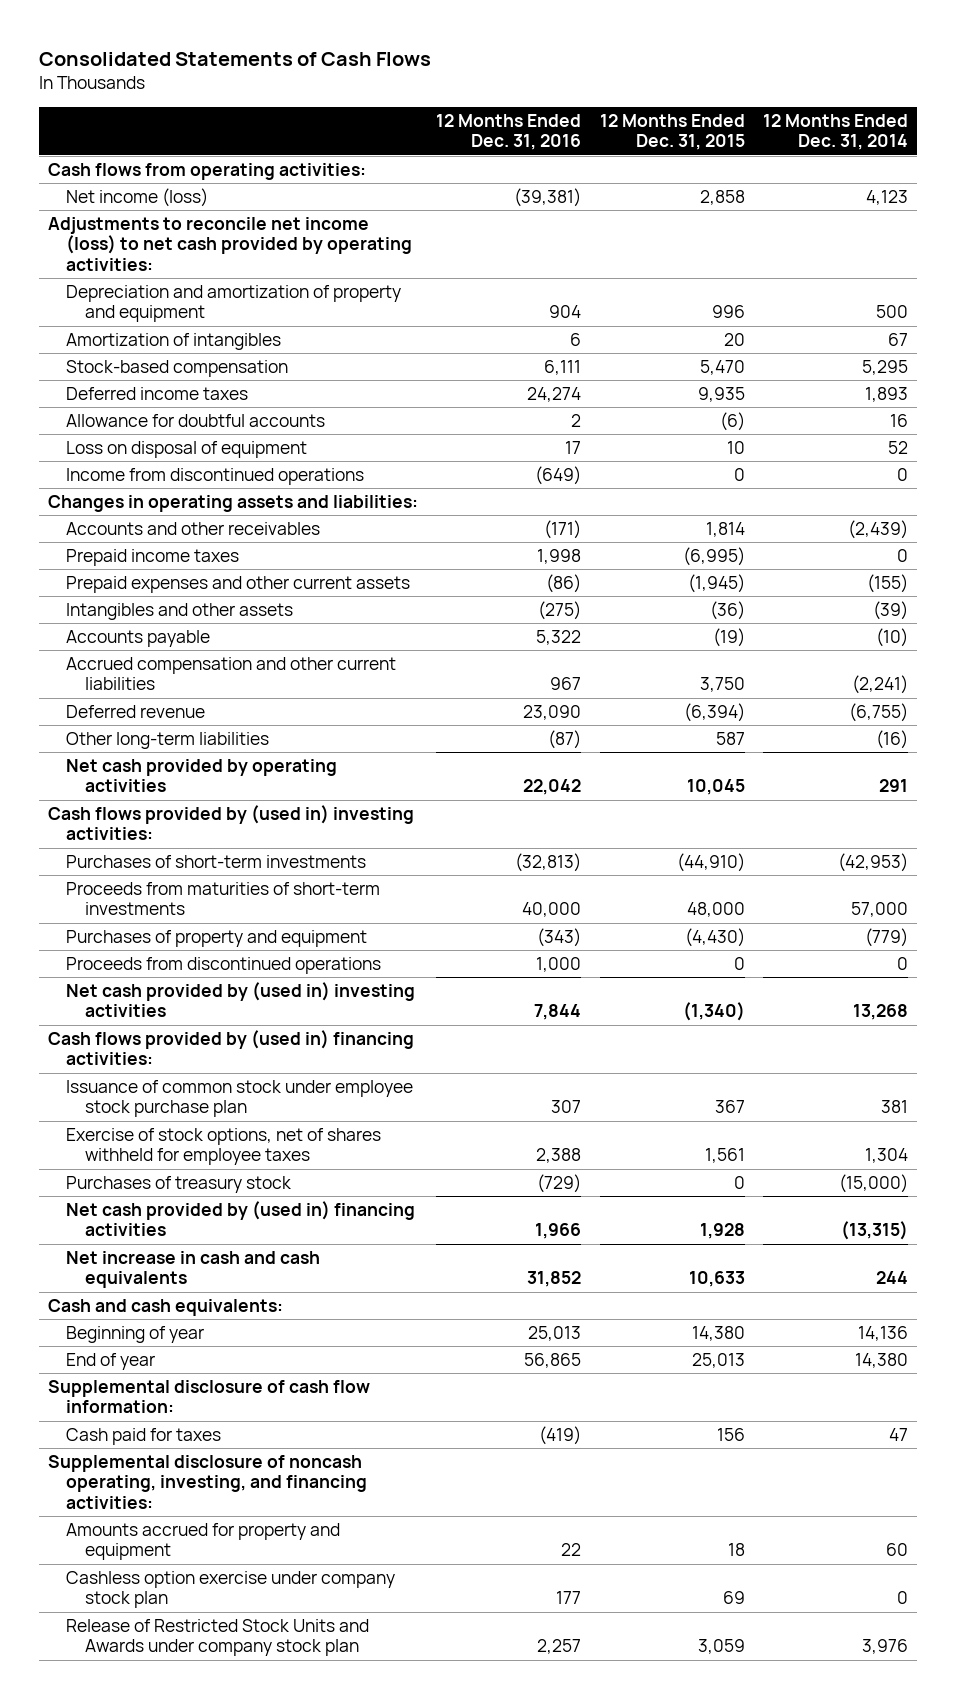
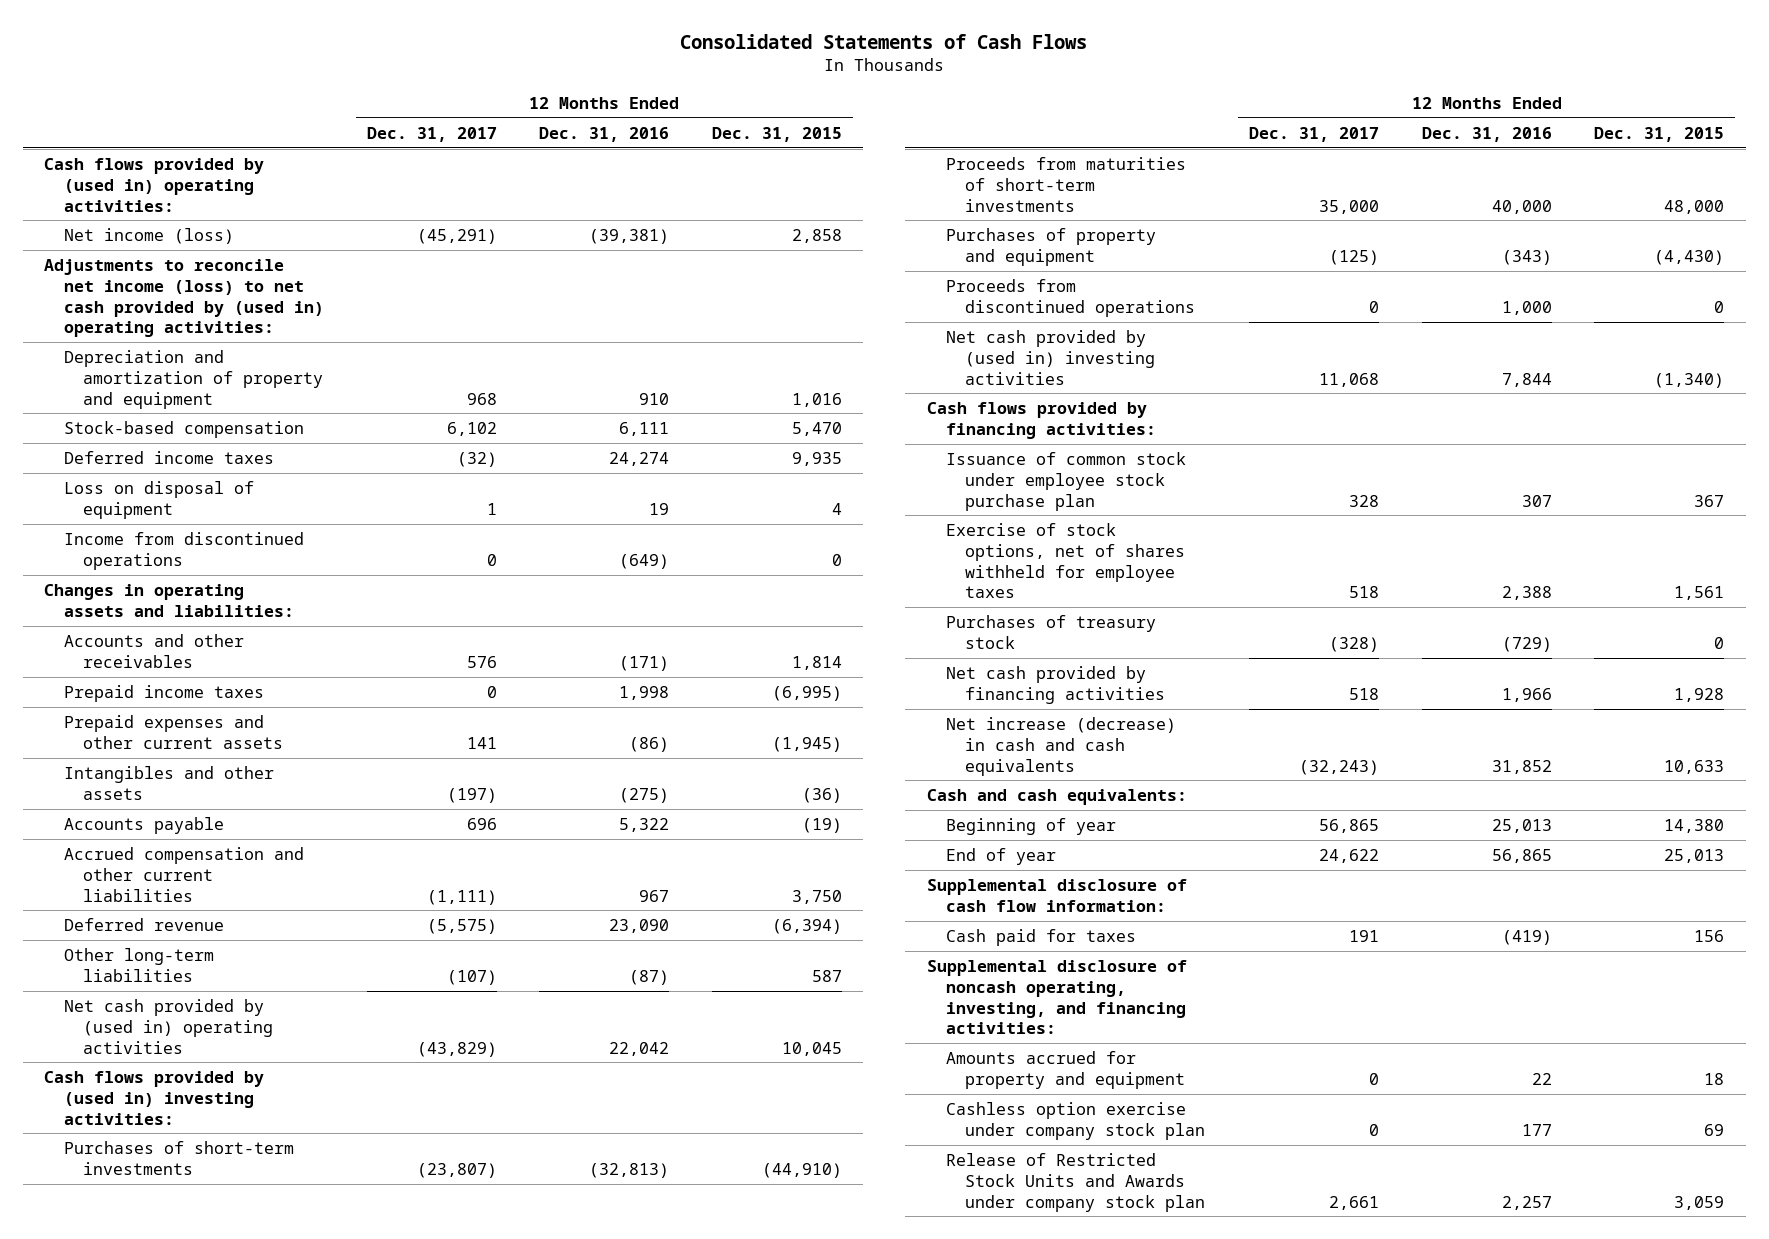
[763,113,909,151] 12 Months Ended Dec. 31, 2014 -> none
none -> [366,126,497,142] Dec. 31, 2017
[47,163,366,181] Cash flows from operating activities: -> [44,157,265,212] Cash flows provided by (used in) operating activities:
[66,333,282,351] Amortization of intangibles -> none
[47,217,413,271] Adjustments to reconcile net income (loss) to net cash provided by operating activities: -> [44,258,324,338] Adjustments to reconcile net income (loss) to net cash provided by (used in) operating activities:
[549,305,582,319] 904 -> [639,392,670,405] 910
[711,305,745,319] 996 -> [792,392,843,407] 1,016
[66,414,326,428] Allowance for doubtful accounts -> none
[565,441,582,455] 17 -> [649,502,670,515] 19
[726,441,745,455] 10 -> [832,502,843,515] 4
[66,759,338,793] Net cash provided by operating activities -> [63,998,274,1054] Net cash provided by (used in) operating activities
[47,1030,414,1066] Cash flows provided by (used in) financing activities: -> [926,401,1157,439] Cash flows provided by financing activities:
[66,1201,416,1237] Net cash provided by (used in) financing activities -> [946,665,1166,704] Net cash provided by financing activities
[66,1251,321,1289] Net increase in cash and cash equivalents -> [946,716,1177,776] Net increase (decrease) in cash and cash equivalents

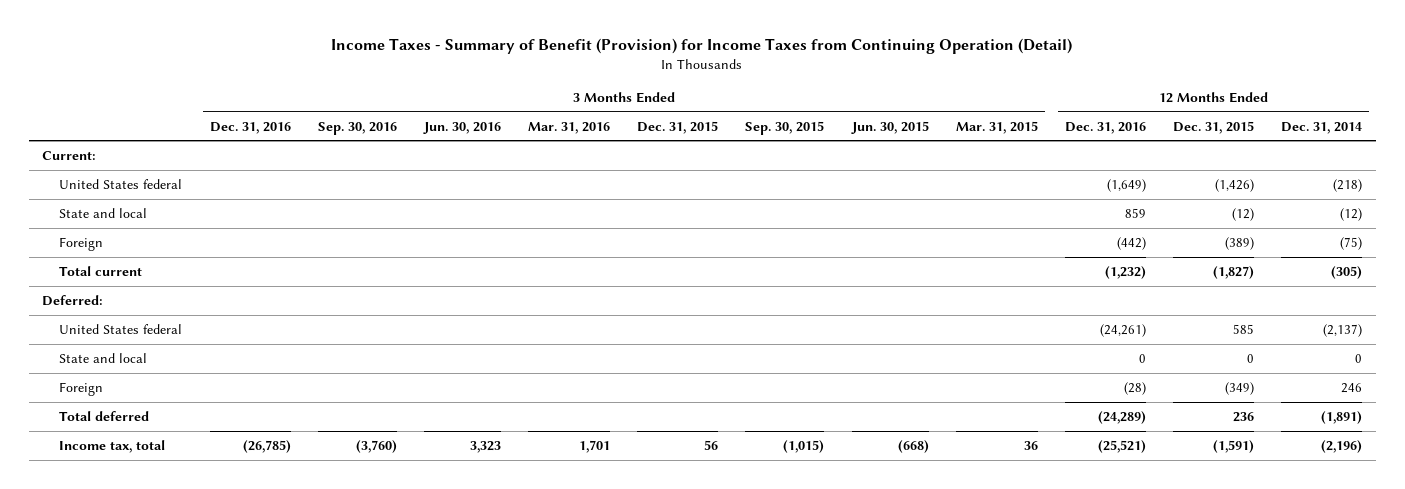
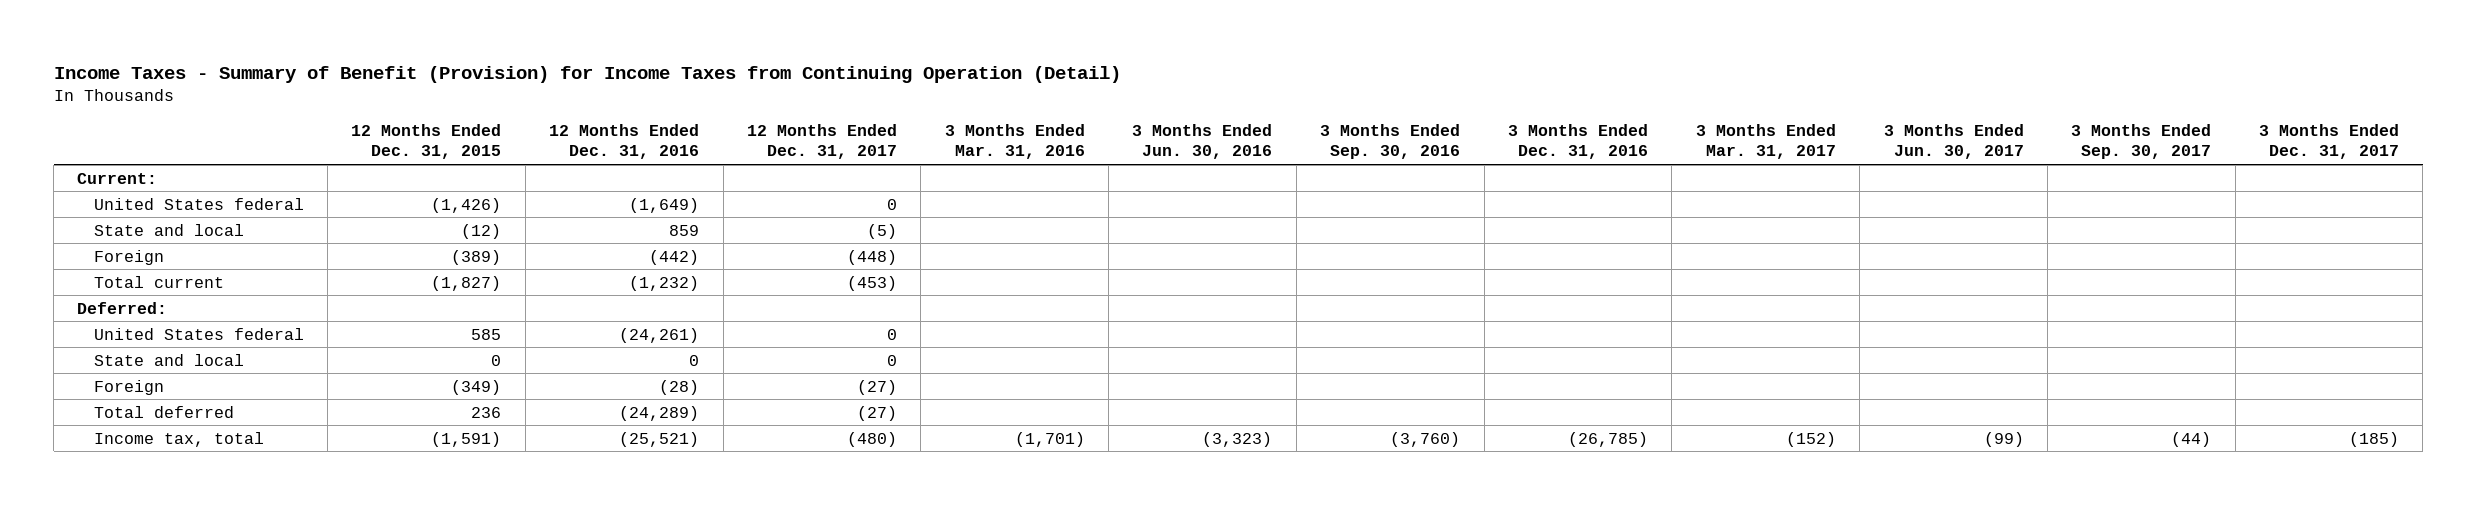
[637,120,719,134] Dec. 31, 2015 -> none
[745,120,825,135] Sep. 30, 2015 -> none
[850,120,929,134] Jun. 30, 2015 -> none
[955,120,1038,134] Mar. 31, 2015 -> none
[1281,121,1363,134] Dec. 31, 2014 -> none
none -> [746,124,897,160] 12 Months Ended Dec. 31, 2017
none -> [1695,124,1836,160] 3 Months Ended Mar. 31, 2017
none -> [1883,124,2024,160] 3 Months Ended Jun. 30, 2017
none -> [2071,124,2212,160] 3 Months Ended Sep. 30, 2017
none -> [2259,124,2400,160] 3 Months Ended Dec. 31, 2017
[469,440,501,453] 3,323 -> [1202,431,1273,447] (3,323)
[579,439,611,453] 1,701 -> [1014,431,1085,447] (1,701)

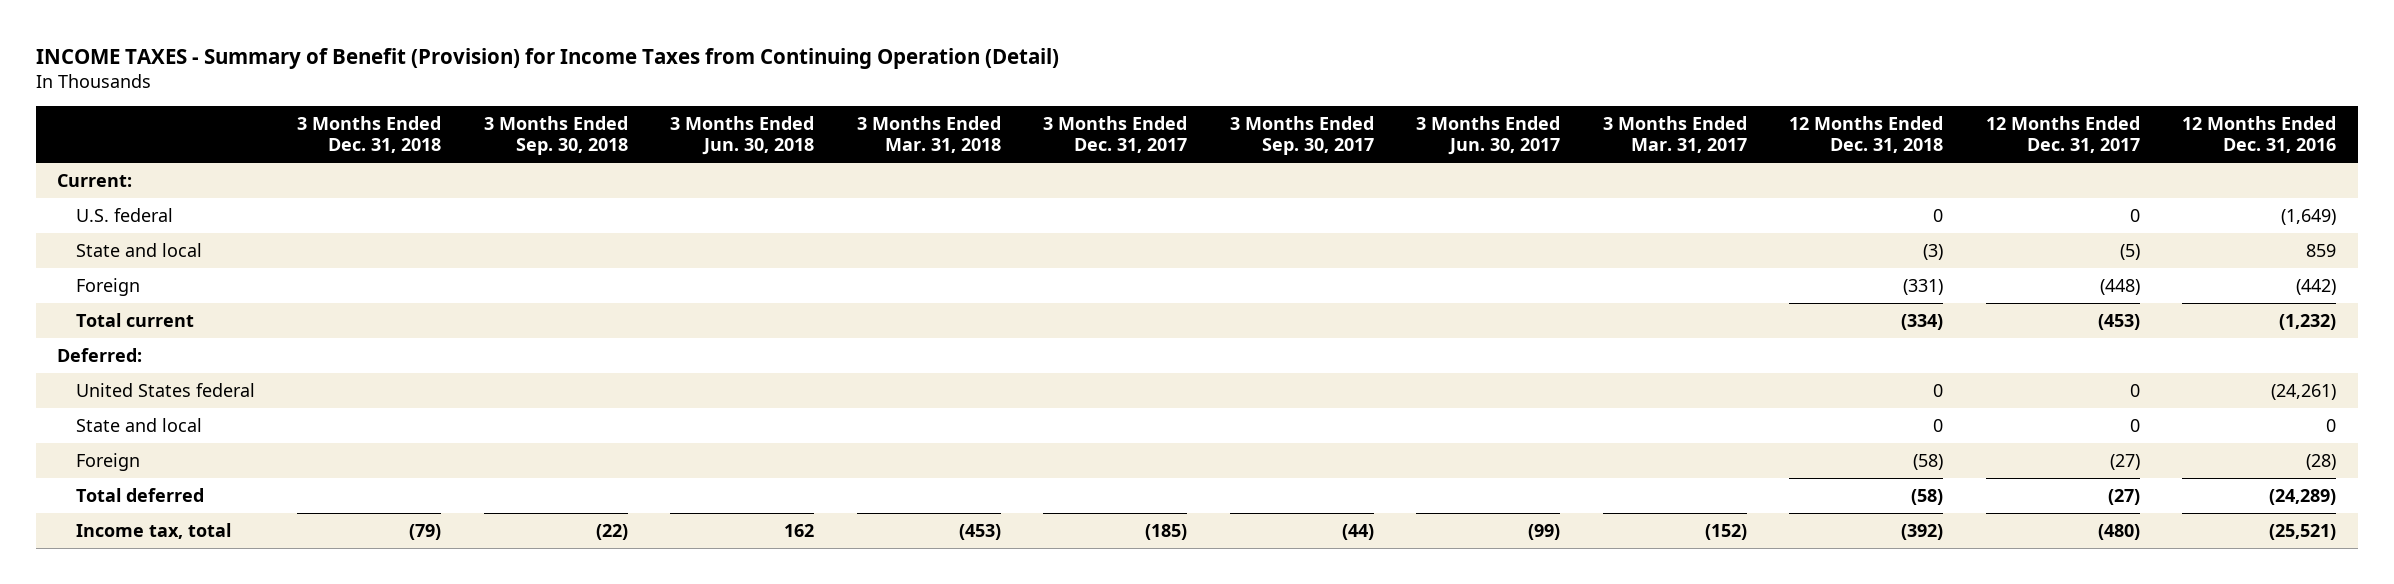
[53,65,1121,83] Income Taxes - Summary of Benefit (Provision) for Income Taxes from Continuing Operation (Detail) -> [35,47,1059,69] INCOME TAXES - Summary of Benefit (Provision) for Income Taxes from Continuing Operation (Detail)
[351,124,502,160] 12 Months Ended Dec. 31, 2015 -> none
[944,124,1085,160] 3 Months Ended Mar. 31, 2016 -> none
[1132,124,1273,160] 3 Months Ended Jun. 30, 2016 -> none
[1320,124,1461,160] 3 Months Ended Sep. 30, 2016 -> none
[1507,124,1648,160] 3 Months Ended Dec. 31, 2016 -> none
none -> [297,115,442,153] 3 Months Ended Dec. 31, 2018
none -> [483,115,628,155] 3 Months Ended Sep. 30, 2018
none -> [670,115,815,155] 3 Months Ended Jun. 30, 2018
none -> [856,115,1001,153] 3 Months Ended Mar. 31, 2018
none -> [1789,115,1944,153] 12 Months Ended Dec. 31, 2018
[93,197,304,210] United States federal -> [75,208,173,223] U.S. federal

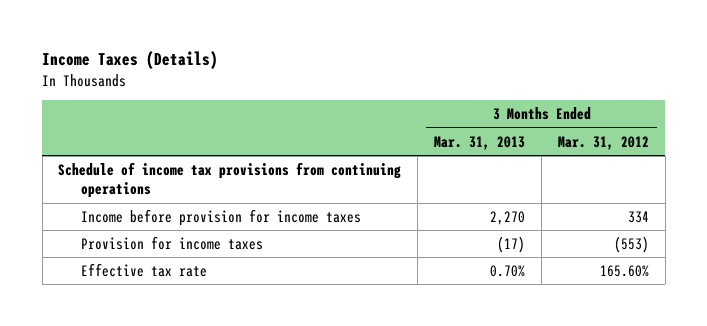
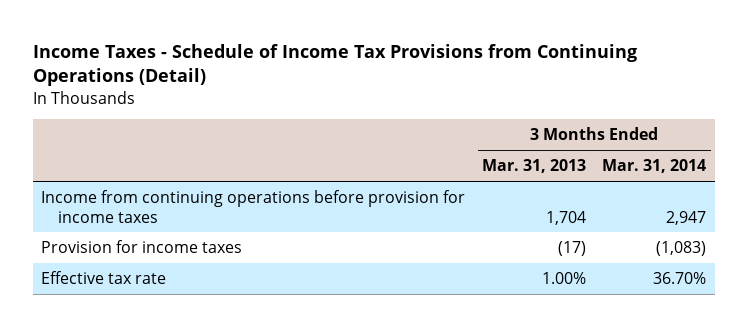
[42,51,219,70] Income Taxes (Details) -> [32,43,637,87] Income Taxes - Schedule of Income Tax Provisions from Continuing Operations (Detail)
[558,135,650,150] Mar. 31, 2012 -> none
none -> [602,159,707,174] Mar. 31, 2014
[58,161,402,199] Schedule of income tax provisions from continuing operations -> none
[80,208,361,226] Income before provision for income taxes -> [41,190,466,223] Income from continuing operations before provision for income taxes
[490,210,526,225] 2,270 -> [545,210,586,225] 1,704
[490,264,526,277] 0.70% -> [541,272,586,285] 1.00%

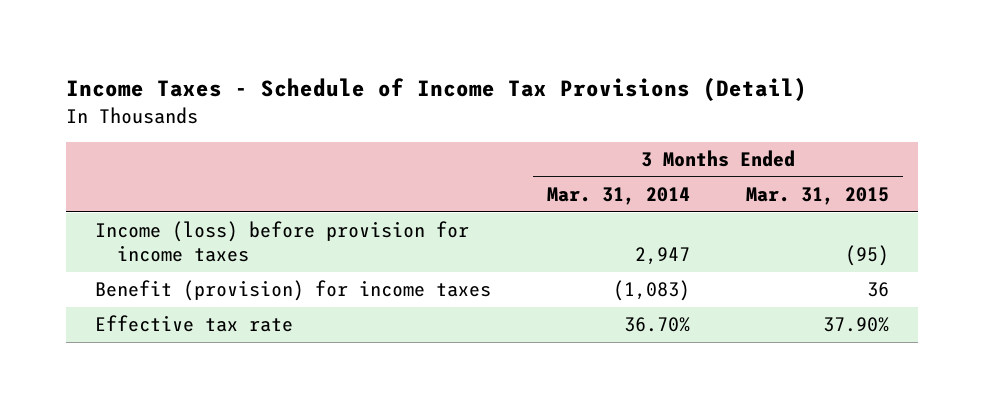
[32,43,637,87] Income Taxes - Schedule of Income Tax Provisions from Continuing Operations (Detail) -> [66,78,808,102] Income Taxes - Schedule of Income Tax Provisions (Detail)
[481,159,586,174] Mar. 31, 2013 -> none
none -> [746,187,890,206] Mar. 31, 2015
[41,190,466,223] Income from continuing operations before provision for income taxes -> [94,221,469,263] Income (loss) before provision for income taxes
[41,240,243,254] Provision for income taxes -> [94,280,491,302] Benefit (provision) for income taxes

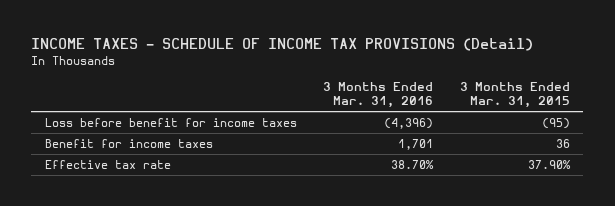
[66,78,808,102] Income Taxes - Schedule of Income Tax Provisions (Detail) -> [31,38,534,52] INCOME TAXES - SCHEDULE OF INCOME TAX PROVISIONS (Detail)
[546,187,690,206] Mar. 31, 2014 -> none
none -> [323,82,434,109] 3 Months Ended Mar. 31, 2016
[94,221,469,263] Income (loss) before provision for income taxes -> [44,117,297,127] Loss before benefit for income taxes
[94,280,491,302] Benefit (provision) for income taxes -> [44,138,213,148] Benefit for income taxes

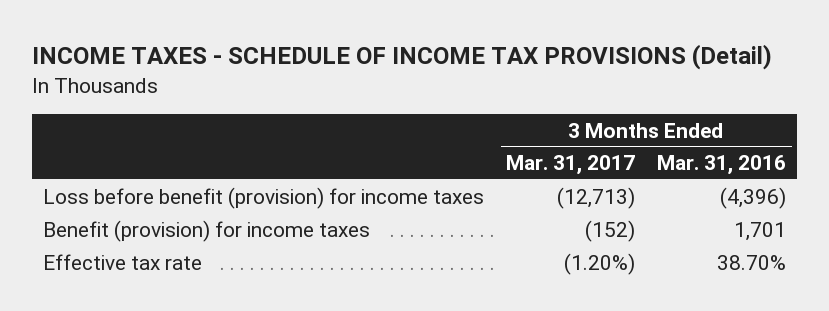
[459,82,570,109] 3 Months Ended Mar. 31, 2015 -> none
none -> [506,155,636,176] Mar. 31, 2017
[44,117,297,127] Loss before benefit for income taxes -> [42,186,484,209] Loss before benefit (provision) for income taxes
[44,138,213,148] Benefit for income taxes -> [42,219,370,242] Benefit (provision) for income taxes

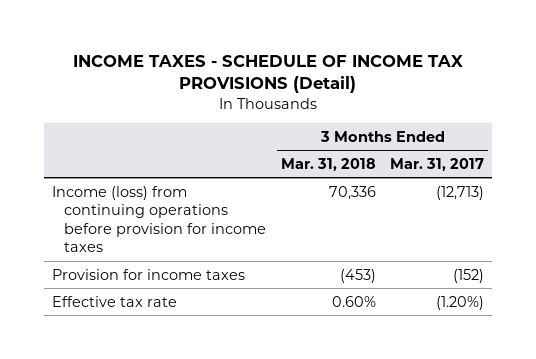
[657,155,787,176] Mar. 31, 2016 -> none
none -> [280,158,376,172] Mar. 31, 2018
[42,186,484,209] Loss before benefit (provision) for income taxes -> [51,185,267,253] Income (loss) from continuing operations before provision for income taxes
[42,219,370,242] Benefit (provision) for income taxes -> [51,268,245,280] Provision for income taxes

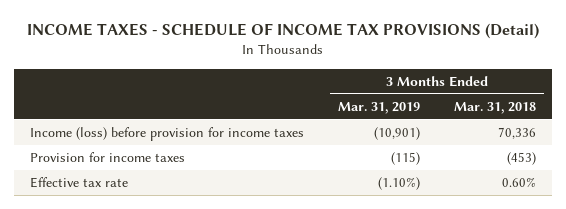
[390,158,485,172] Mar. 31, 2017 -> none
none -> [338,101,421,114] Mar. 31, 2019
[51,185,267,253] Income (loss) from continuing operations before provision for income taxes -> [30,127,305,142] Income (loss) before provision for income taxes

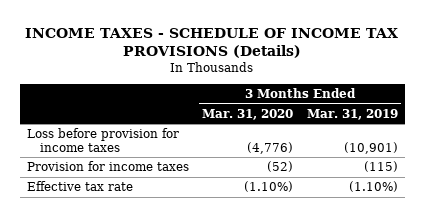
[27,23,540,40] INCOME TAXES - SCHEDULE OF INCOME TAX PROVISIONS (Detail) -> [25,28,399,59] INCOME TAXES - SCHEDULE OF INCOME TAX PROVISIONS (Details)
[453,101,536,114] Mar. 31, 2018 -> none
none -> [202,108,294,120] Mar. 31, 2020
[30,127,305,142] Income (loss) before provision for income taxes -> [26,128,179,152] Loss before provision for income taxes

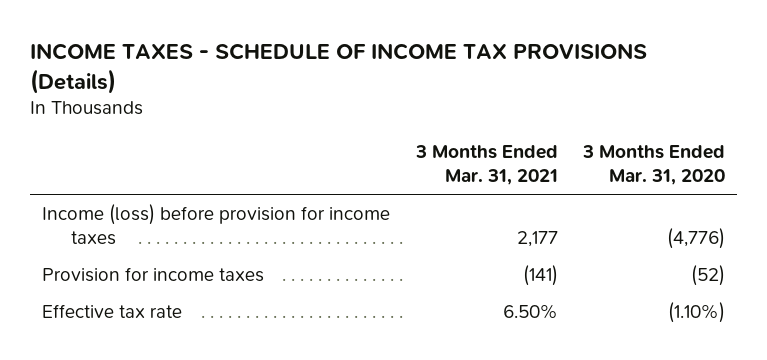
[306,108,398,120] Mar. 31, 2019 -> none
none -> [414,145,558,186] 3 Months Ended Mar. 31, 2021
[26,128,179,152] Loss before provision for income taxes -> [42,203,391,245] Income (loss) before provision for income taxes

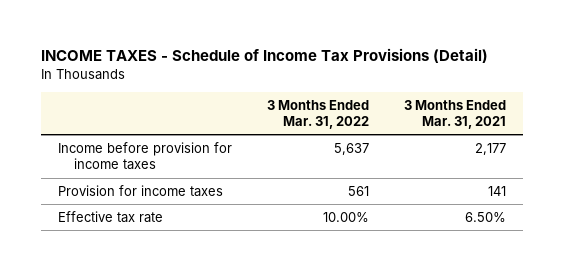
[29,43,647,94] INCOME TAXES - SCHEDULE OF INCOME TAX PROVISIONS (Details) -> [41,48,489,64] INCOME TAXES - Schedule of Income Tax Provisions (Detail)
[581,145,725,186] 3 Months Ended Mar. 31, 2020 -> none
none -> [267,99,370,129] 3 Months Ended Mar. 31, 2022
[42,203,391,245] Income (loss) before provision for income taxes -> [58,141,233,171] Income before provision for income taxes
[522,264,558,286] (141) -> [488,185,507,196] 141

